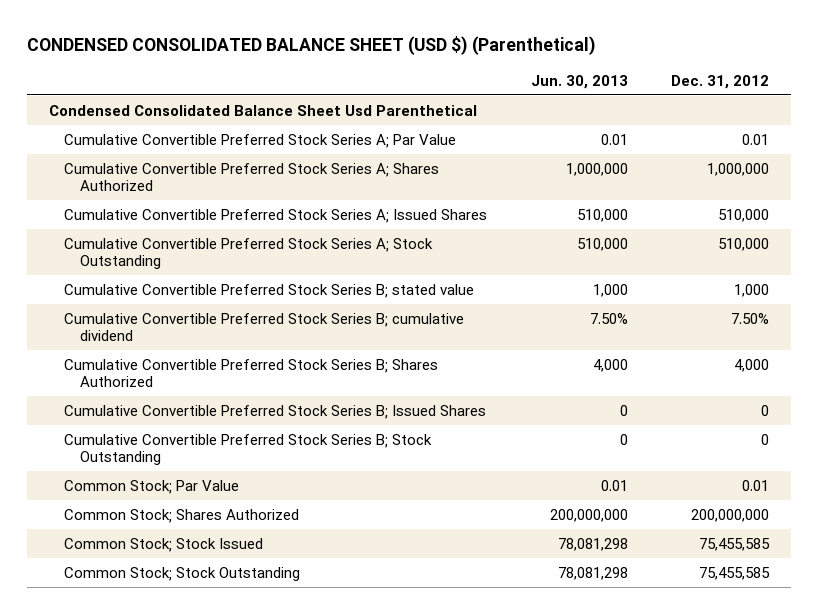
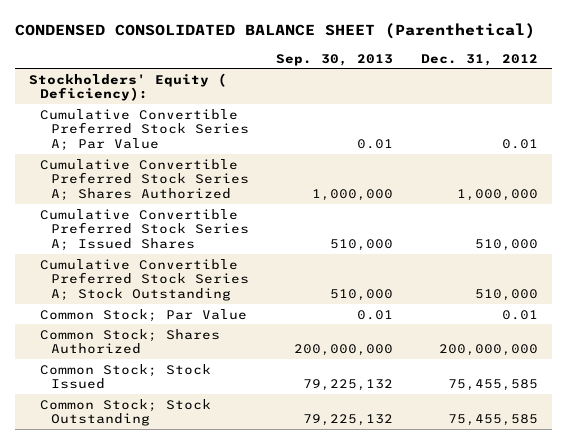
[27,35,597,55] CONDENSED CONSOLIDATED BALANCE SHEET (USD $) (Parenthetical) -> [15,23,536,40] CONDENSED CONSOLIDATED BALANCE SHEET (Parenthetical)
[530,74,628,89] Jun. 30, 2013 -> none
none -> [276,53,394,66] Sep. 30, 2013
[48,104,477,116] Condensed Consolidated Balance Sheet Usd Parenthetical -> none
none -> [29,72,228,102] Stockholders' Equity ( Deficiency):
[64,283,475,298] Cumulative Convertible Preferred Stock Series B; stated value -> none
[64,312,465,342] Cumulative Convertible Preferred Stock Series B; cumulative dividend -> none
[64,358,439,388] Cumulative Convertible Preferred Stock Series B; Shares Authorized -> none
[64,404,487,419] Cumulative Convertible Preferred Stock Series B; Issued Shares -> none
[64,433,433,466] Cumulative Convertible Preferred Stock Series B; Stock Outstanding -> none

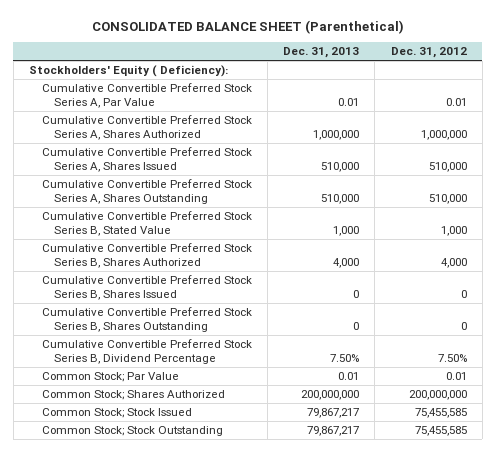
[15,23,536,40] CONDENSED CONSOLIDATED BALANCE SHEET (Parenthetical) -> [91,19,404,34] CONSOLIDATED BALANCE SHEET (Parenthetical)
[276,53,394,66] Sep. 30, 2013 -> none
none -> [283,47,360,59] Dec. 31, 2013
[40,108,249,152] Cumulative Convertible Preferred Stock Series A; Par Value -> [41,83,252,108] Cumulative Convertible Preferred Stock Series A, Par Value
[40,158,249,202] Cumulative Convertible Preferred Stock Series A; Shares Authorized -> [41,115,252,140] Cumulative Convertible Preferred Stock Series A, Shares Authorized
[40,208,249,252] Cumulative Convertible Preferred Stock Series A; Issued Shares -> [41,147,252,172] Cumulative Convertible Preferred Stock Series A, Shares Issued
[40,258,249,302] Cumulative Convertible Preferred Stock Series A; Stock Outstanding -> [41,179,252,204] Cumulative Convertible Preferred Stock Series A, Shares Outstanding
none -> [41,211,252,236] Cumulative Convertible Preferred Stock Series B, Stated Value
none -> [41,243,252,268] Cumulative Convertible Preferred Stock Series B, Shares Authorized
none -> [41,275,252,300] Cumulative Convertible Preferred Stock Series B, Shares Issued
none -> [41,307,252,332] Cumulative Convertible Preferred Stock Series B, Shares Outstanding
none -> [41,339,252,364] Cumulative Convertible Preferred Stock Series B, Dividend Percentage

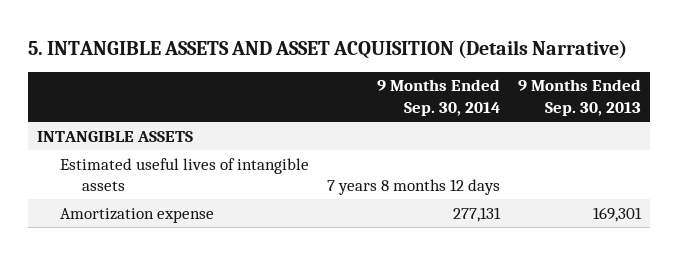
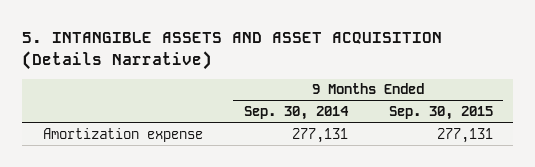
[517,79,641,117] 9 Months Ended Sep. 30, 2013 -> none
none -> [388,106,493,121] Sep. 30, 2015
[37,130,194,142] INTANGIBLE ASSETS -> none
[59,157,309,192] Estimated useful lives of intangible assets -> none

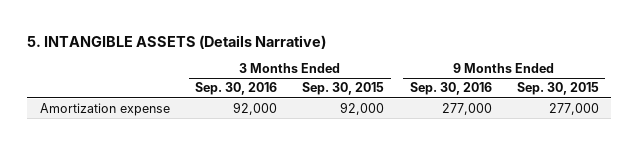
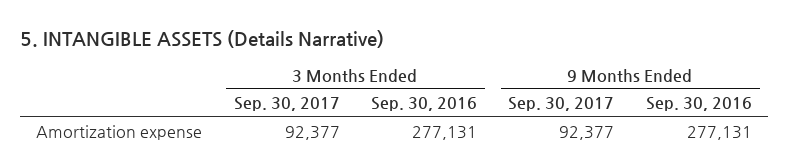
[302,82,385,96] Sep. 30, 2015 -> none
[516,82,599,96] Sep. 30, 2015 -> none
none -> [233,97,340,112] Sep. 30, 2017
none -> [508,97,615,112] Sep. 30, 2017
[233,102,278,116] 92,000 -> [411,126,477,141] 277,131
[441,103,492,116] 277,000 -> [686,126,752,141] 277,131

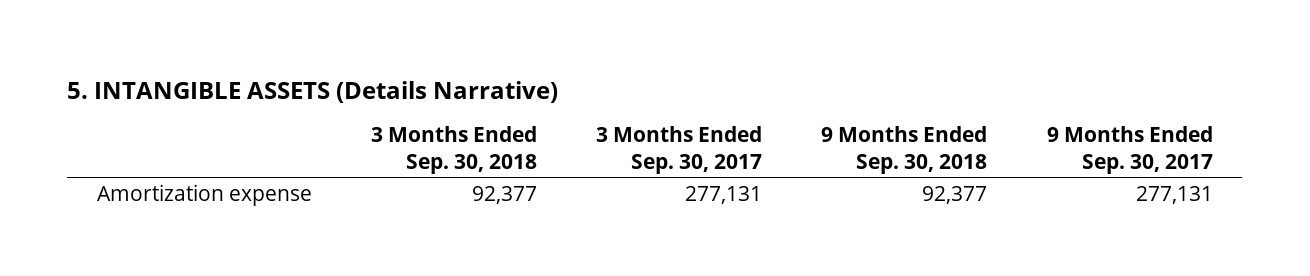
[370,97,477,112] Sep. 30, 2016 -> none
[645,97,752,112] Sep. 30, 2016 -> none
none -> [371,126,538,174] 3 Months Ended Sep. 30, 2018
none -> [821,126,988,174] 9 Months Ended Sep. 30, 2018
[284,126,340,141] 92,377 -> [685,185,763,204] 277,131
[559,126,615,141] 92,377 -> [1135,185,1213,204] 277,131

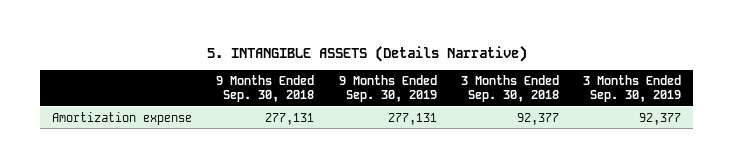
[596,126,763,174] 3 Months Ended Sep. 30, 2017 -> none
[1046,126,1213,174] 9 Months Ended Sep. 30, 2017 -> none
none -> [338,74,437,103] 9 Months Ended Sep. 30, 2019
none -> [583,74,682,103] 3 Months Ended Sep. 30, 2019
[922,185,988,204] 92,377 -> [265,112,315,125] 277,131

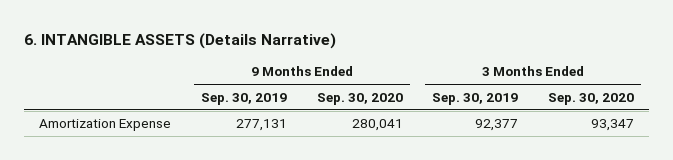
[206,46,527,63] 5. INTANGIBLE ASSETS (Details Narrative) -> [24,33,337,50] 6. INTANGIBLE ASSETS (Details Narrative)
[216,74,315,103] 9 Months Ended Sep. 30, 2018 -> none
[460,74,559,103] 3 Months Ended Sep. 30, 2018 -> none
none -> [316,92,403,105] Sep. 30, 2020
none -> [547,92,634,105] Sep. 30, 2020
[52,111,193,125] Amortization expense -> [39,119,172,132] Amortization Expense

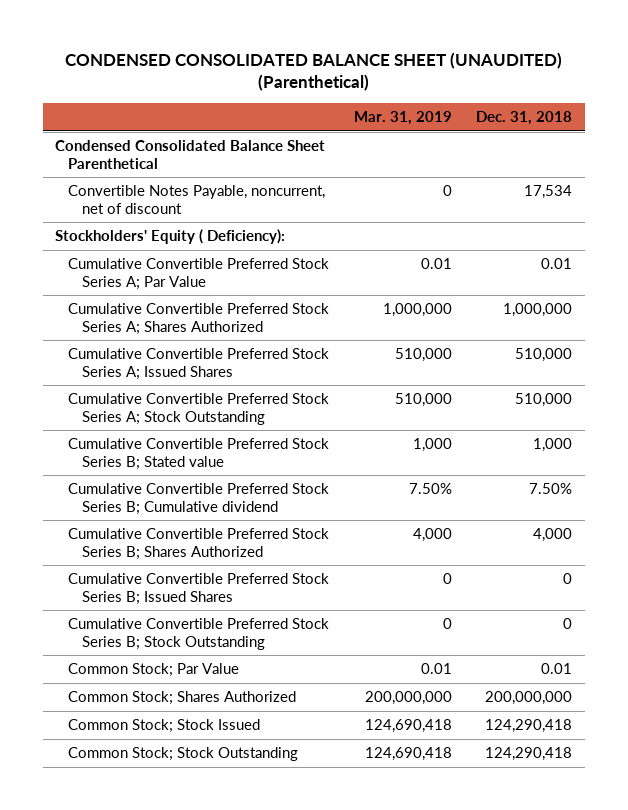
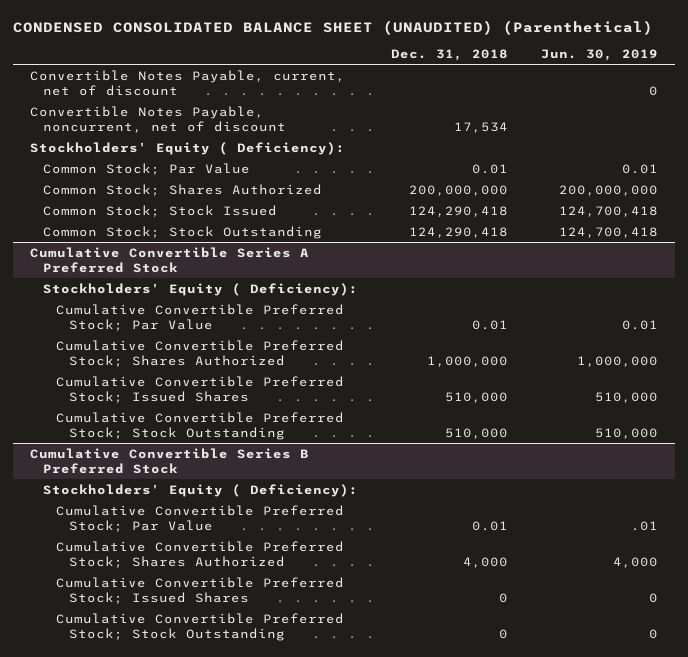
[353,111,452,126] Mar. 31, 2019 -> none
none -> [541,48,659,61] Jun. 30, 2019
[55,140,326,169] Condensed Consolidated Balance Sheet Parenthetical -> none
none -> [29,69,345,96] Convertible Notes Payable, current, net of discount
[68,258,330,290] Cumulative Convertible Preferred Stock Series A; Par Value -> none
[68,303,330,335] Cumulative Convertible Preferred Stock Series A; Shares Authorized -> none
[68,348,330,380] Cumulative Convertible Preferred Stock Series A; Issued Shares -> none
[68,393,330,425] Cumulative Convertible Preferred Stock Series A; Stock Outstanding -> none
[68,438,330,470] Cumulative Convertible Preferred Stock Series B; Stated value -> none
[68,483,330,515] Cumulative Convertible Preferred Stock Series B; Cumulative dividend -> none
[68,528,330,560] Cumulative Convertible Preferred Stock Series B; Shares Authorized -> none
[68,573,330,605] Cumulative Convertible Preferred Stock Series B; Issued Shares -> none
[68,618,330,650] Cumulative Convertible Preferred Stock Series B; Stock Outstanding -> none
none -> [29,246,309,273] Cumulative Convertible Series A Preferred Stock
none -> [42,282,358,296] Stockholders' Equity ( Deficiency):
none -> [55,303,344,331] Cumulative Convertible Preferred Stock; Par Value
none -> [55,339,344,367] Cumulative Convertible Preferred Stock; Shares Authorized
none -> [55,375,344,403] Cumulative Convertible Preferred Stock; Issued Shares
none -> [55,411,344,440] Cumulative Convertible Preferred Stock; Stock Outstanding
none -> [29,447,309,474] Cumulative Convertible Series B Preferred Stock
none -> [42,483,358,497] Stockholders' Equity ( Deficiency):
none -> [55,504,344,532] Cumulative Convertible Preferred Stock; Par Value
none -> [55,540,344,568] Cumulative Convertible Preferred Stock; Shares Authorized
none -> [55,576,344,604] Cumulative Convertible Preferred Stock; Issued Shares
none -> [55,612,344,641] Cumulative Convertible Preferred Stock; Stock Outstanding

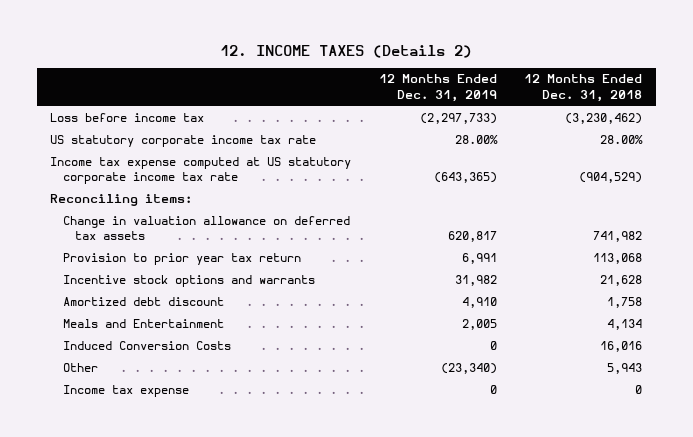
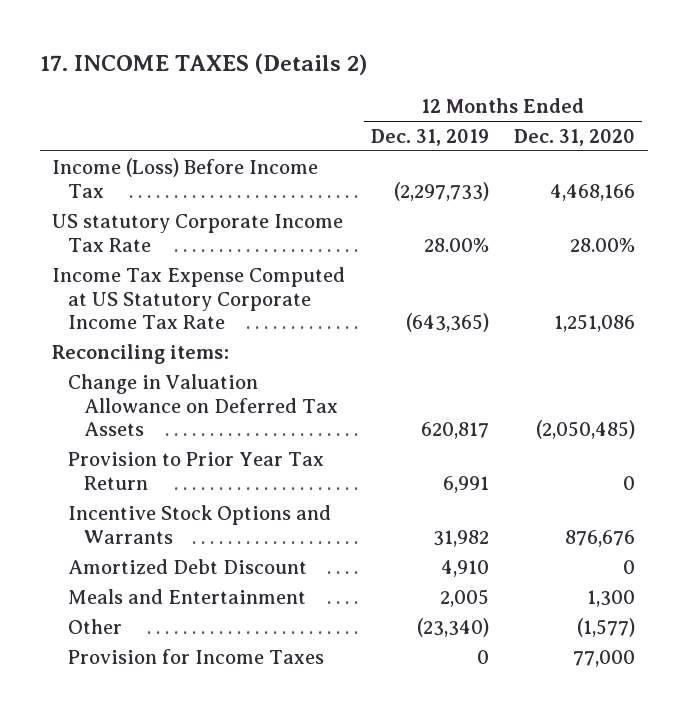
[220,44,473,58] 12. INCOME TAXES (Details 2) -> [39,52,367,75] 17. INCOME TAXES (Details 2)
[524,74,643,102] 12 Months Ended Dec. 31, 2018 -> none
none -> [514,128,636,146] Dec. 31, 2020
[50,112,205,122] Loss before income tax -> [52,157,319,198] Income (Loss) Before Income Tax
[50,134,317,147] US statutory corporate income tax rate -> [52,213,344,252] US statutory Corporate Income Tax Rate
[50,156,352,184] Income tax expense computed at US statutory corporate income tax rate -> [52,266,346,330] Income Tax Expense Computed at US Statutory Corporate Income Tax Rate
[62,215,350,240] Change in valuation allowance on deferred tax assets -> [67,373,338,437] Change in Valuation Allowance on Deferred Tax Assets
[62,252,301,265] Provision to prior year tax return -> [67,451,324,490] Provision to Prior Year Tax Return
[62,274,315,287] Incentive stock options and warrants -> [67,504,331,544] Incentive Stock Options and Warrants
[62,296,224,306] Amortized debt discount -> [67,558,307,574] Amortized Debt Discount
[62,340,231,350] Induced Conversion Costs -> none
[62,384,189,397] Income tax expense -> [67,648,324,664] Provision for Income Taxes

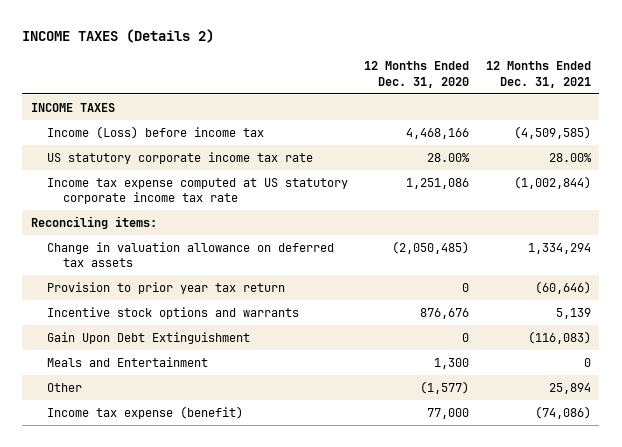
[39,52,367,75] 17. INCOME TAXES (Details 2) -> [22,29,215,44] INCOME TAXES (Details 2)
[370,128,489,146] Dec. 31, 2019 -> none
none -> [486,61,592,88] 12 Months Ended Dec. 31, 2021
none -> [30,102,115,112] INCOME TAXES
[52,157,319,198] Income (Loss) Before Income Tax -> [46,125,264,139] Income (Loss) before income tax
[52,213,344,252] US statutory Corporate Income Tax Rate -> [46,151,313,164] US statutory corporate income tax rate
[52,266,346,330] Income Tax Expense Computed at US Statutory Corporate Income Tax Rate -> [46,177,348,205] Income tax expense computed at US statutory corporate income tax rate
[67,373,338,437] Change in Valuation Allowance on Deferred Tax Assets -> [46,241,334,268] Change in valuation allowance on deferred tax assets
[67,451,324,490] Provision to Prior Year Tax Return -> [46,281,285,294] Provision to prior year tax return
[67,504,331,544] Incentive Stock Options and Warrants -> [46,306,299,319] Incentive stock options and warrants
[67,558,307,574] Amortized Debt Discount -> [46,331,250,344] Gain Upon Debt Extinguishment
[67,648,324,664] Provision for Income Taxes -> [46,405,243,419] Income tax expense (benefit)

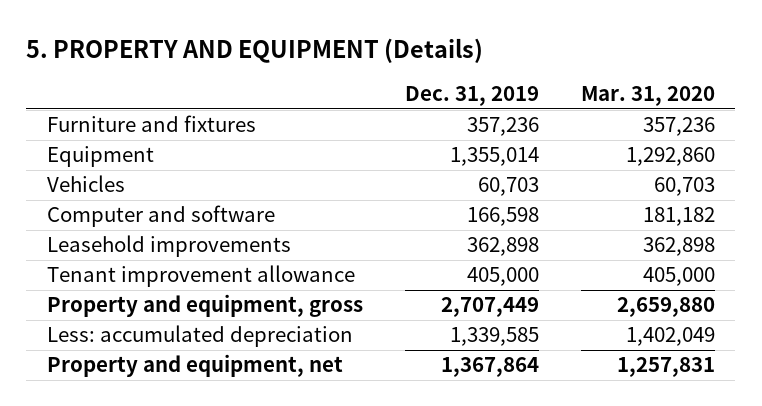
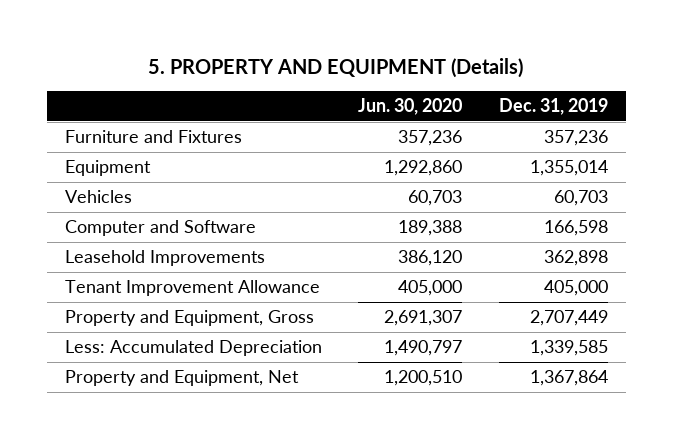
[580,86,715,107] Mar. 31, 2020 -> none
none -> [358,98,463,116] Jun. 30, 2020
[47,115,257,133] Furniture and fixtures -> [64,130,242,144] Furniture and Fixtures
[47,205,276,228] Computer and software -> [64,220,256,237] Computer and Software
[47,235,292,258] Leasehold improvements -> [64,250,265,267] Leasehold Improvements
[47,265,356,288] Tenant improvement allowance -> [64,280,320,297] Tenant Improvement Allowance
[47,294,364,318] Property and equipment, gross -> [64,310,314,327] Property and Equipment, Gross
[47,325,354,348] Less: accumulated depreciation -> [64,340,322,357] Less: Accumulated Depreciation
[47,354,344,378] Property and equipment, net -> [64,370,299,387] Property and Equipment, Net

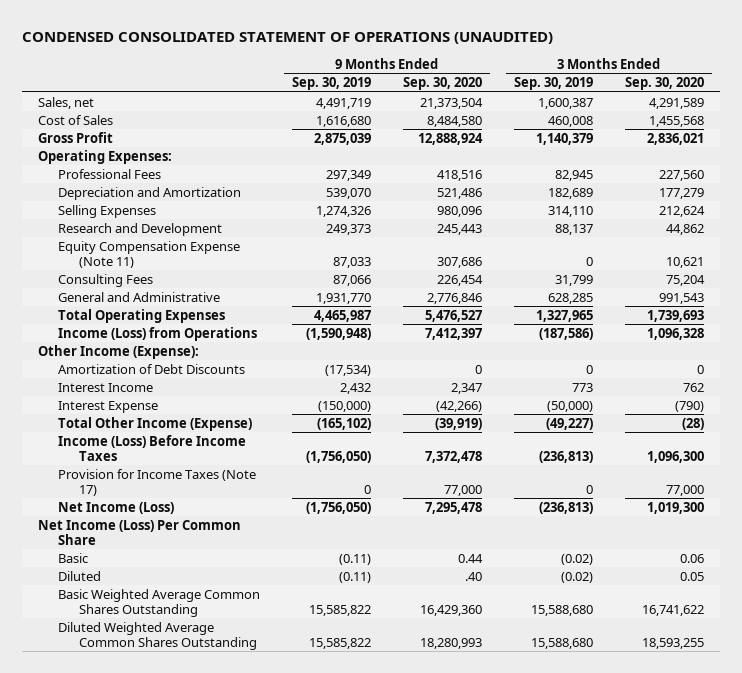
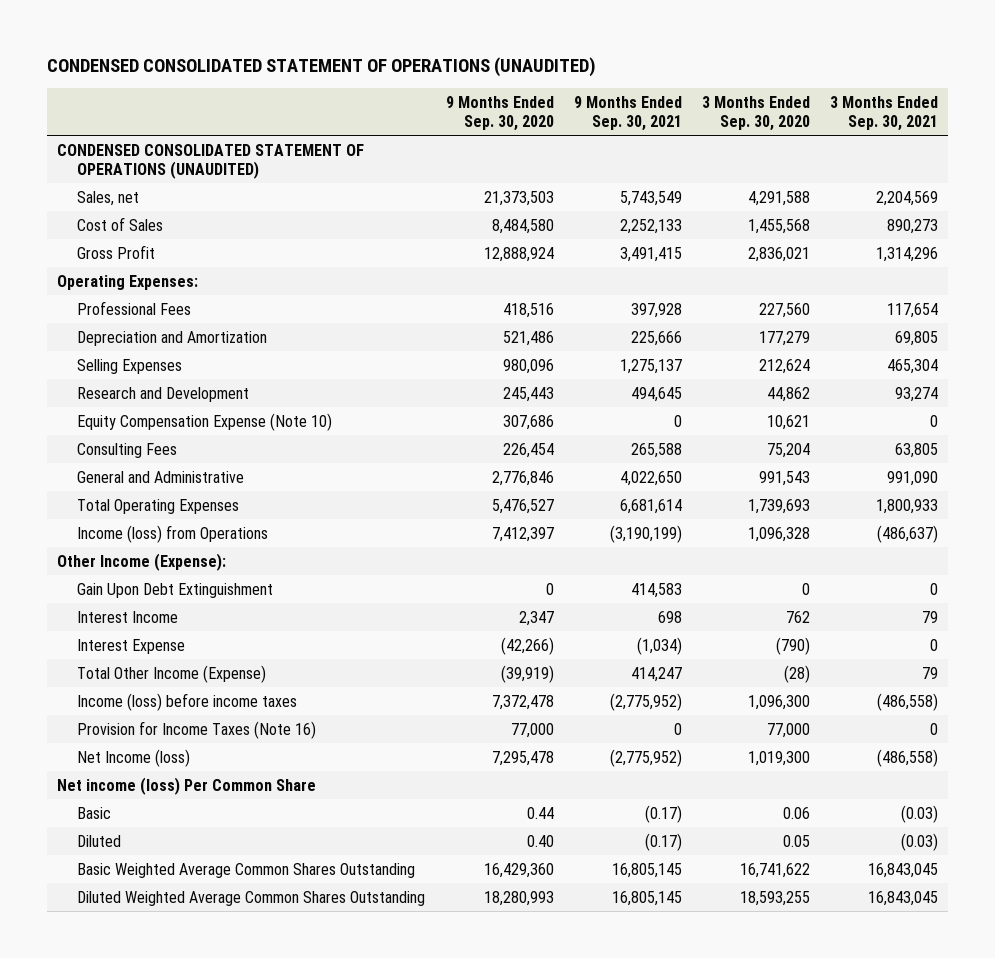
[292,77,372,91] Sep. 30, 2019 -> none
[513,77,593,91] Sep. 30, 2019 -> none
none -> [573,95,682,131] 9 Months Ended Sep. 30, 2021
none -> [830,95,939,131] 3 Months Ended Sep. 30, 2021
none -> [57,143,365,179] CONDENSED CONSOLIDATED STATEMENT OF OPERATIONS (UNAUDITED)
[420,97,484,109] 21,373,504 -> [483,190,554,206] 21,373,503
[648,97,704,109] 4,291,589 -> [747,190,810,206] 4,291,588
[58,240,241,268] Equity Compensation Expense (Note 11) -> [77,412,333,431] Equity Compensation Expense (Note 10)
[58,326,258,341] Income (Loss) from Operations -> [77,524,269,543] Income (loss) from Operations
[58,363,246,374] Amortization of Debt Discounts -> none
none -> [77,582,274,598] Gain Upon Debt Extinguishment
[58,434,247,461] Income (Loss) Before Income Taxes -> [77,692,298,711] Income (loss) before income taxes
[58,468,257,496] Provision for Income Taxes (Note 17) -> [77,720,317,739] Provision for Income Taxes (Note 16)
[58,501,175,514] Net Income (Loss) -> [77,748,191,767] Net Income (loss)
[38,519,242,545] Net Income (Loss) Per Common Share -> [57,776,317,795] Net income (loss) Per Common Share
[465,571,483,581] .40 -> [526,834,554,847] 0.40

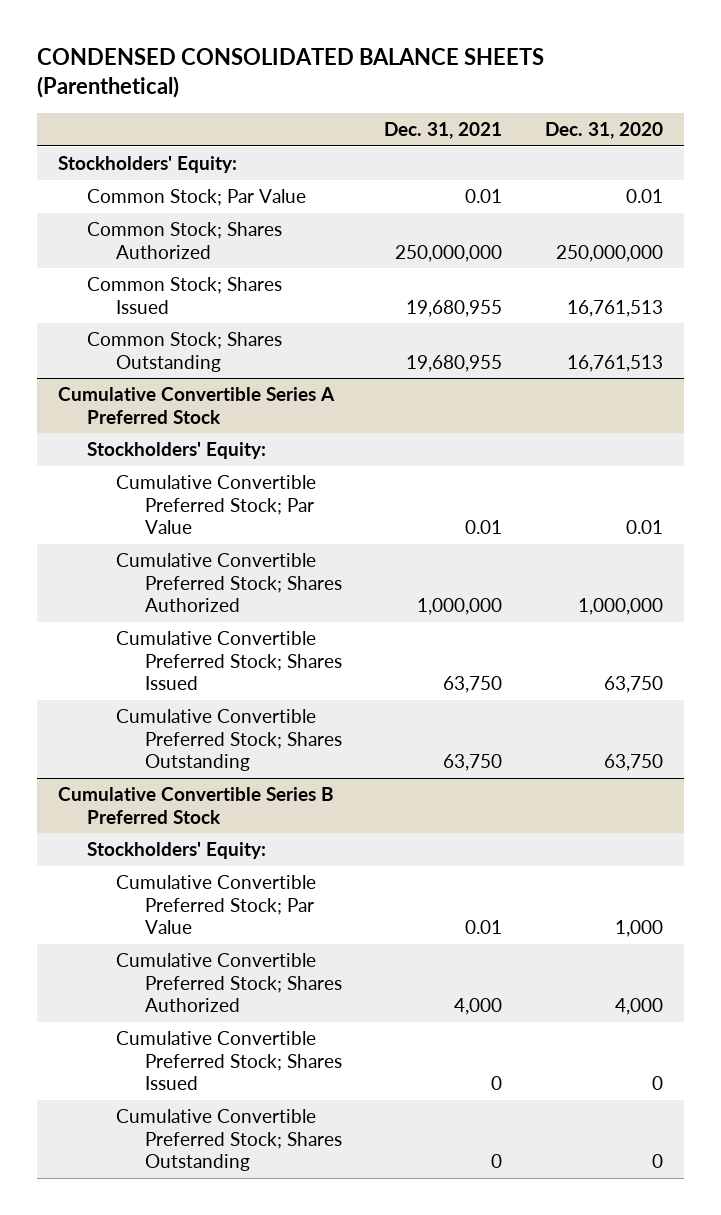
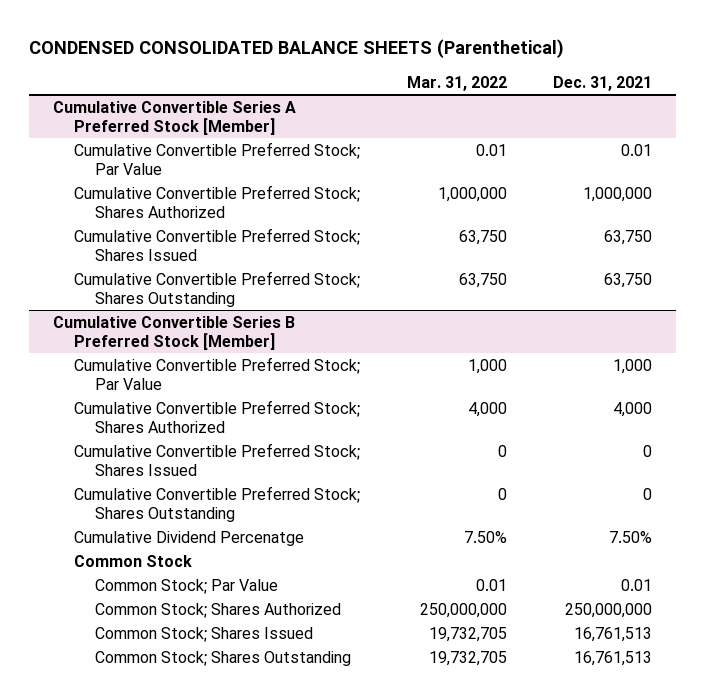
[544,122,663,140] Dec. 31, 2020 -> none
none -> [406,75,507,91] Mar. 31, 2022
[57,156,237,174] Stockholders' Equity: -> none
[86,189,306,207] Common Stock; Par Value -> none
[86,222,282,259] Common Stock; Shares Authorized -> none
[86,277,282,314] Common Stock; Shares Issued -> none
[86,332,282,372] Common Stock; Shares Outstanding -> none
[86,442,266,460] Stockholders' Equity: -> none
[57,387,335,424] Cumulative Convertible Series A Preferred Stock -> [52,100,296,135] Cumulative Convertible Series A Preferred Stock [Member]
[86,842,266,860] Stockholders' Equity: -> none
[57,787,334,824] Cumulative Convertible Series B Preferred Stock -> [52,315,295,350] Cumulative Convertible Series B Preferred Stock [Member]
[465,920,503,935] 0.01 -> [613,358,653,374] 1,000
none -> [73,530,304,546] Cumulative Dividend Percenatge
none -> [73,554,192,567] Common Stock
none -> [94,578,278,594] Common Stock; Par Value
none -> [94,602,341,618] Common Stock; Shares Authorized
none -> [94,626,313,642] Common Stock; Shares Issued
none -> [94,650,351,666] Common Stock; Shares Outstanding

